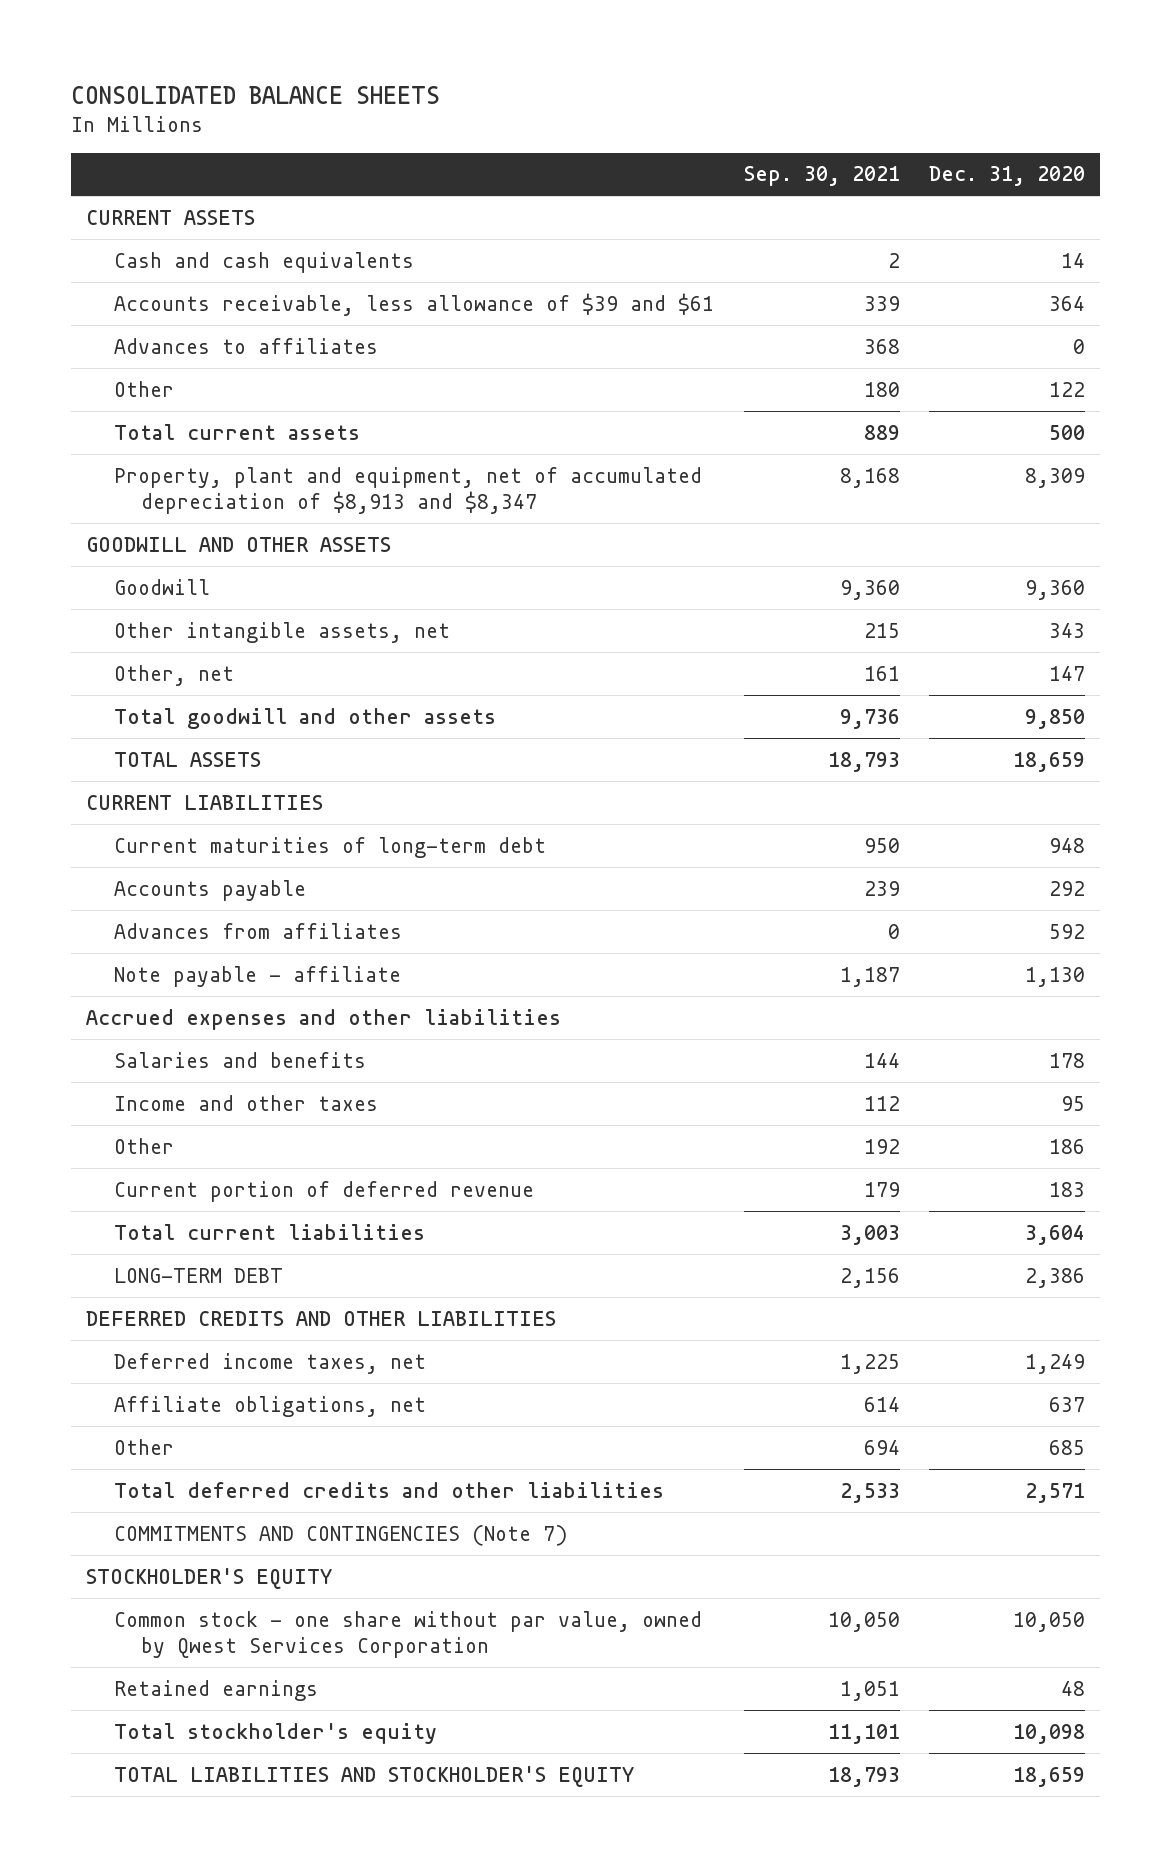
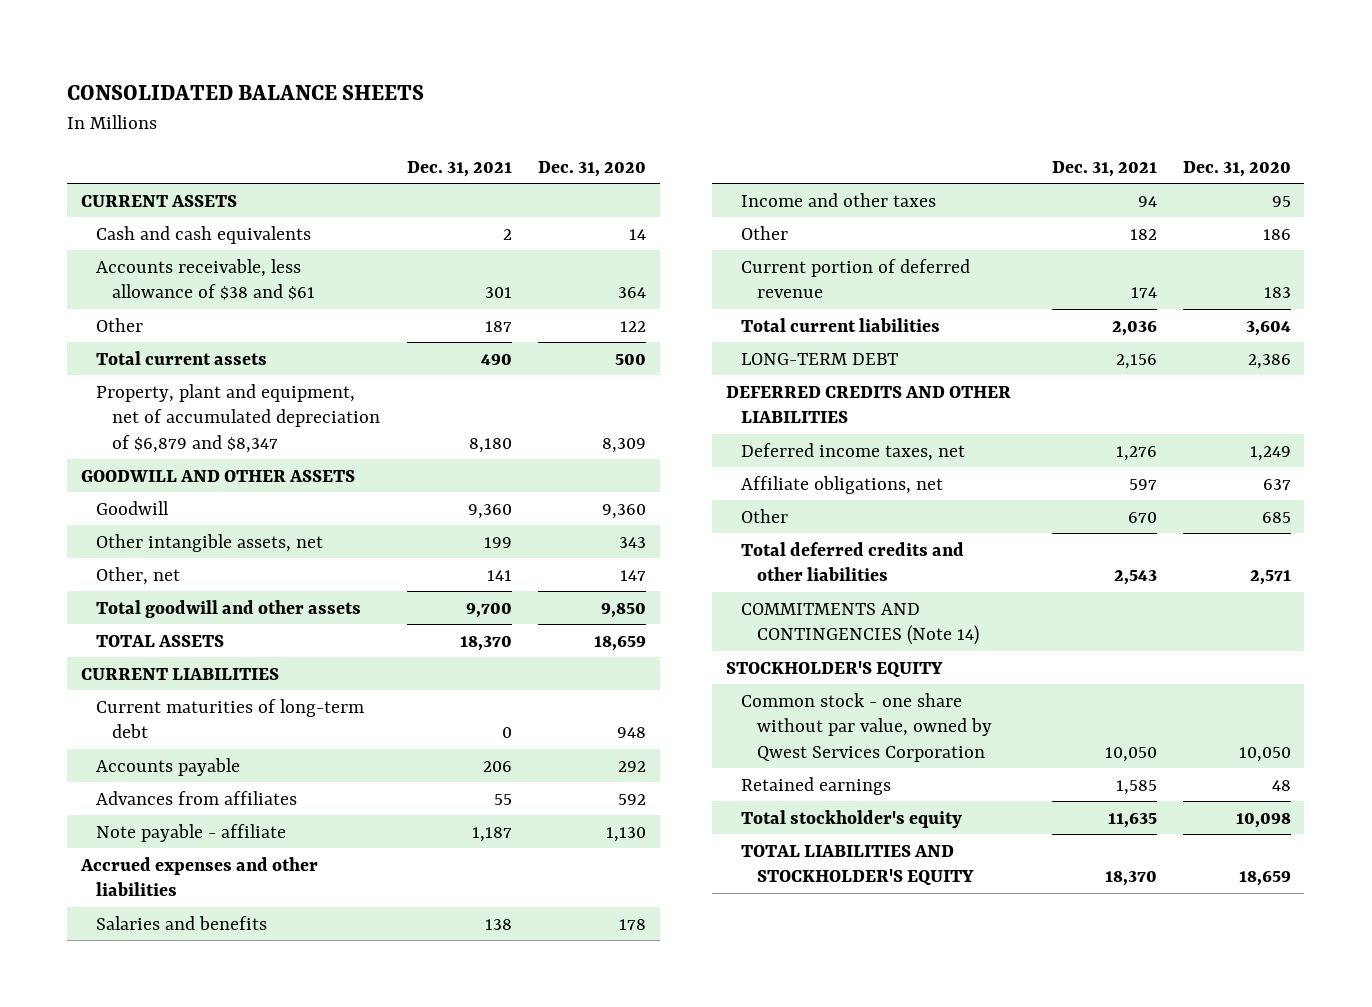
[743,166,900,187] Sep. 30, 2021 -> none
none -> [406,160,512,177] Dec. 31, 2021
[113,337,378,354] Advances to affiliates -> none
[113,292,714,316] Accounts receivable, less allowance of $39 and $61 -> [96,258,316,301] Accounts receivable, less allowance of $38 and $61
[113,466,702,515] Property, plant and equipment, net of accumulated depreciation of $8,913 and $8,347 -> [96,383,381,453] Property, plant and equipment, net of accumulated depreciation of $6,879 and $8,347
[113,1524,568,1546] COMMITMENTS AND CONTINGENCIES (Note 7) -> [741,602,980,646] COMMITMENTS AND CONTINGENCIES (Note 14)

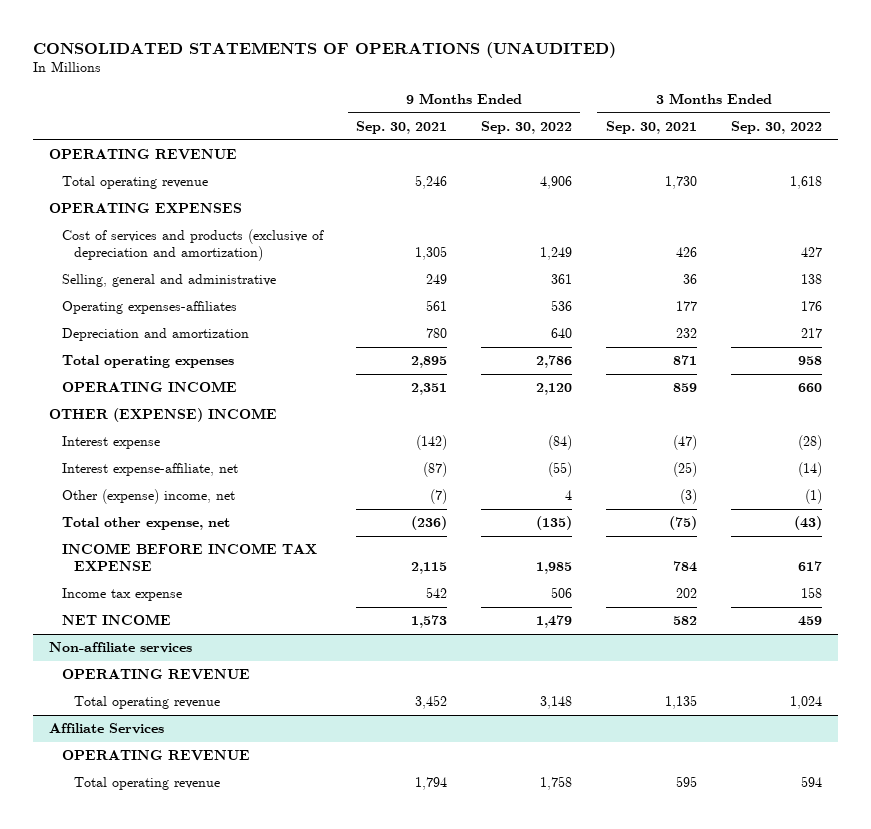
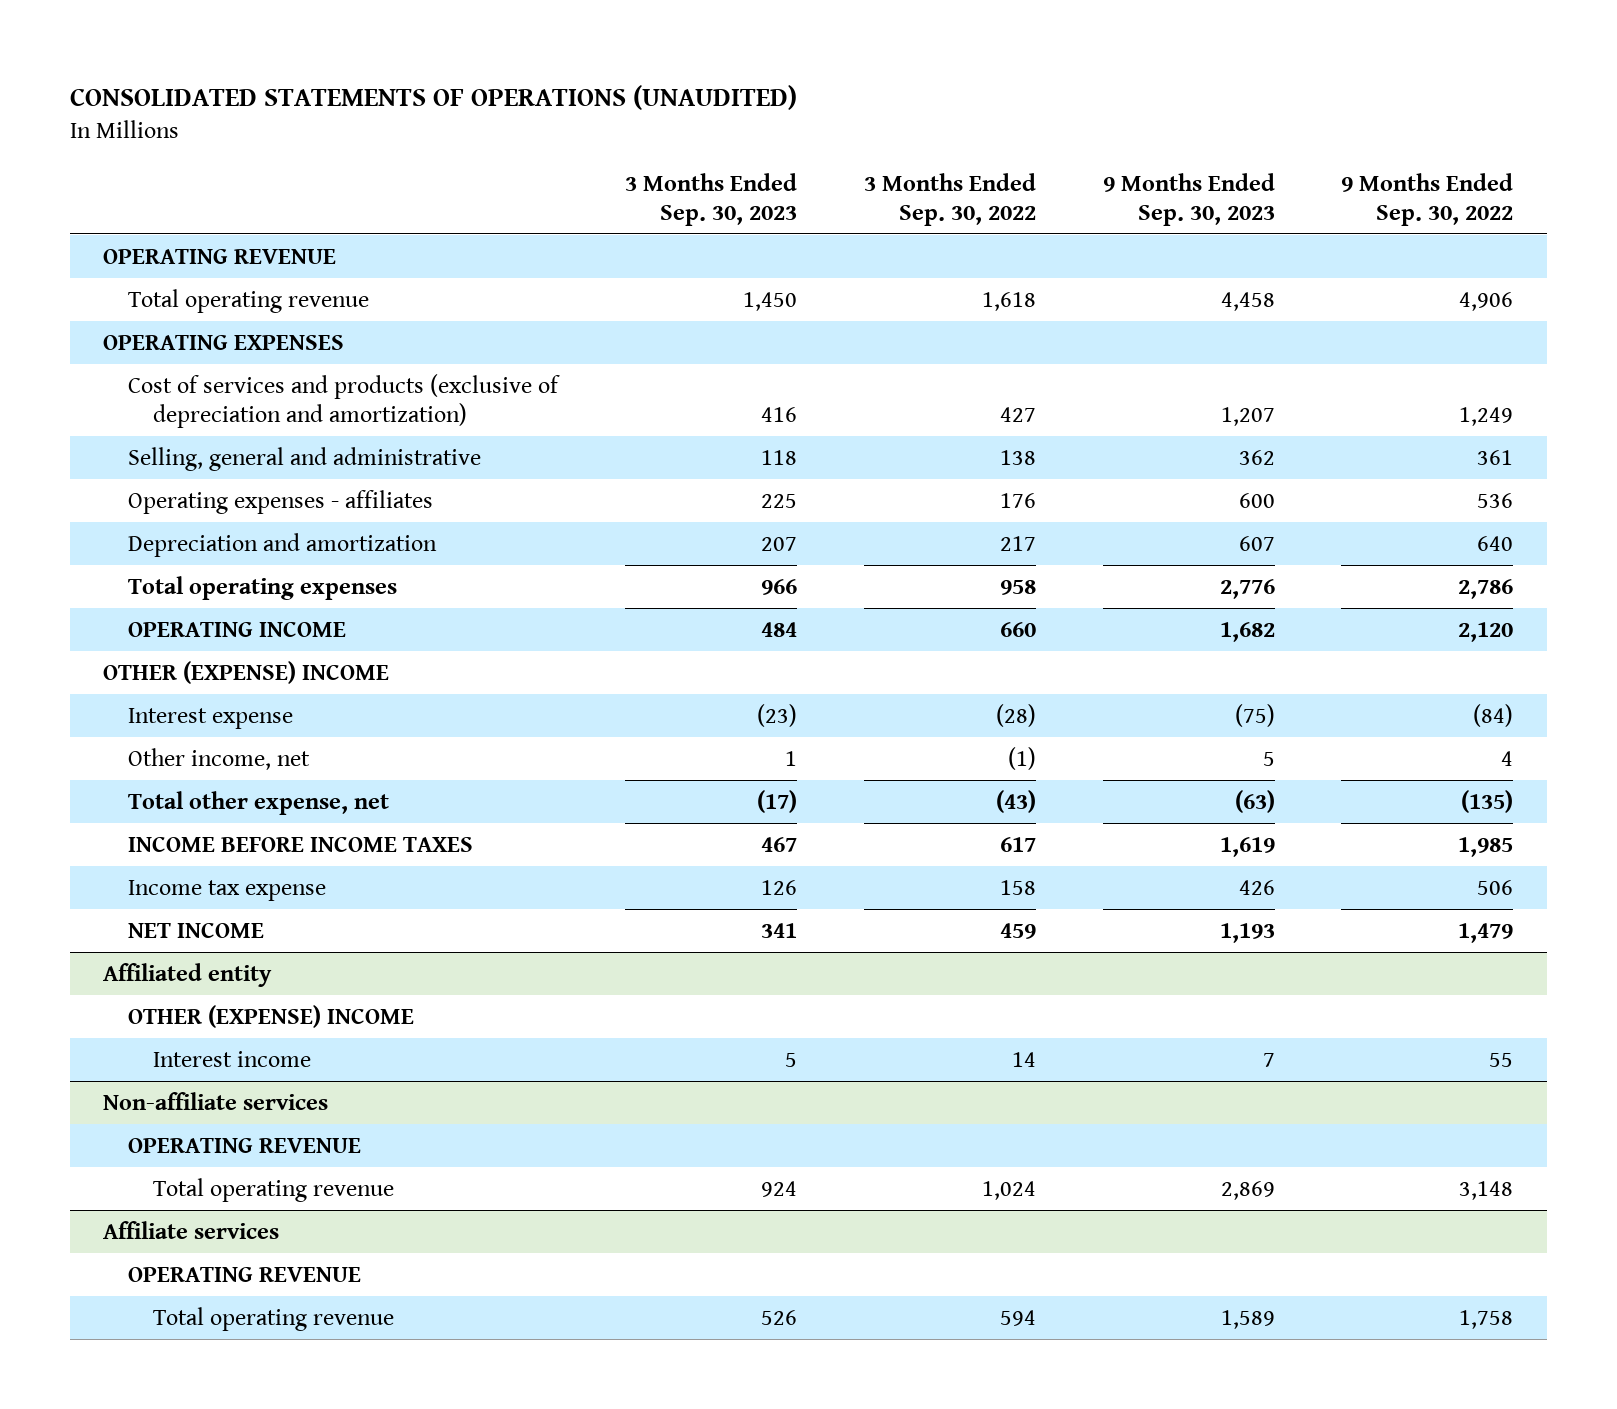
[356,120,448,134] Sep. 30, 2021 -> none
[605,120,697,134] Sep. 30, 2021 -> none
none -> [624,173,797,226] 3 Months Ended Sep. 30, 2023
none -> [1102,173,1275,226] 9 Months Ended Sep. 30, 2023
[61,301,237,315] Operating expenses-affiliates -> [128,490,434,515] Operating expenses - affiliates
[61,463,238,477] Interest expense-affiliate, net -> none
[61,489,235,505] Other (expense) income, net -> [128,748,311,771] Other income, net
[61,543,317,572] INCOME BEFORE INCOME TAX EXPENSE -> [128,837,474,853] INCOME BEFORE INCOME TAXES
none -> [103,963,273,988] Affiliated entity
none -> [128,1005,415,1029] OTHER (EXPENSE) INCOME
none -> [152,1051,311,1068] Interest income
[49,723,165,735] Affiliate Services -> [103,1221,280,1240] Affiliate services

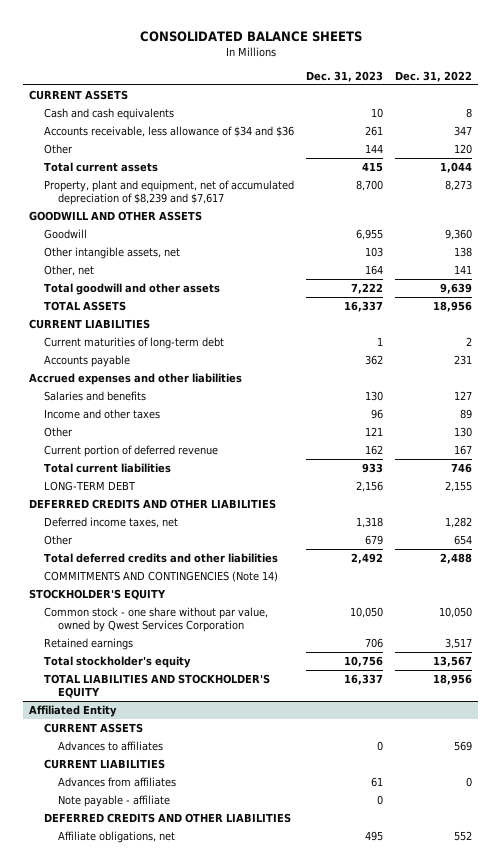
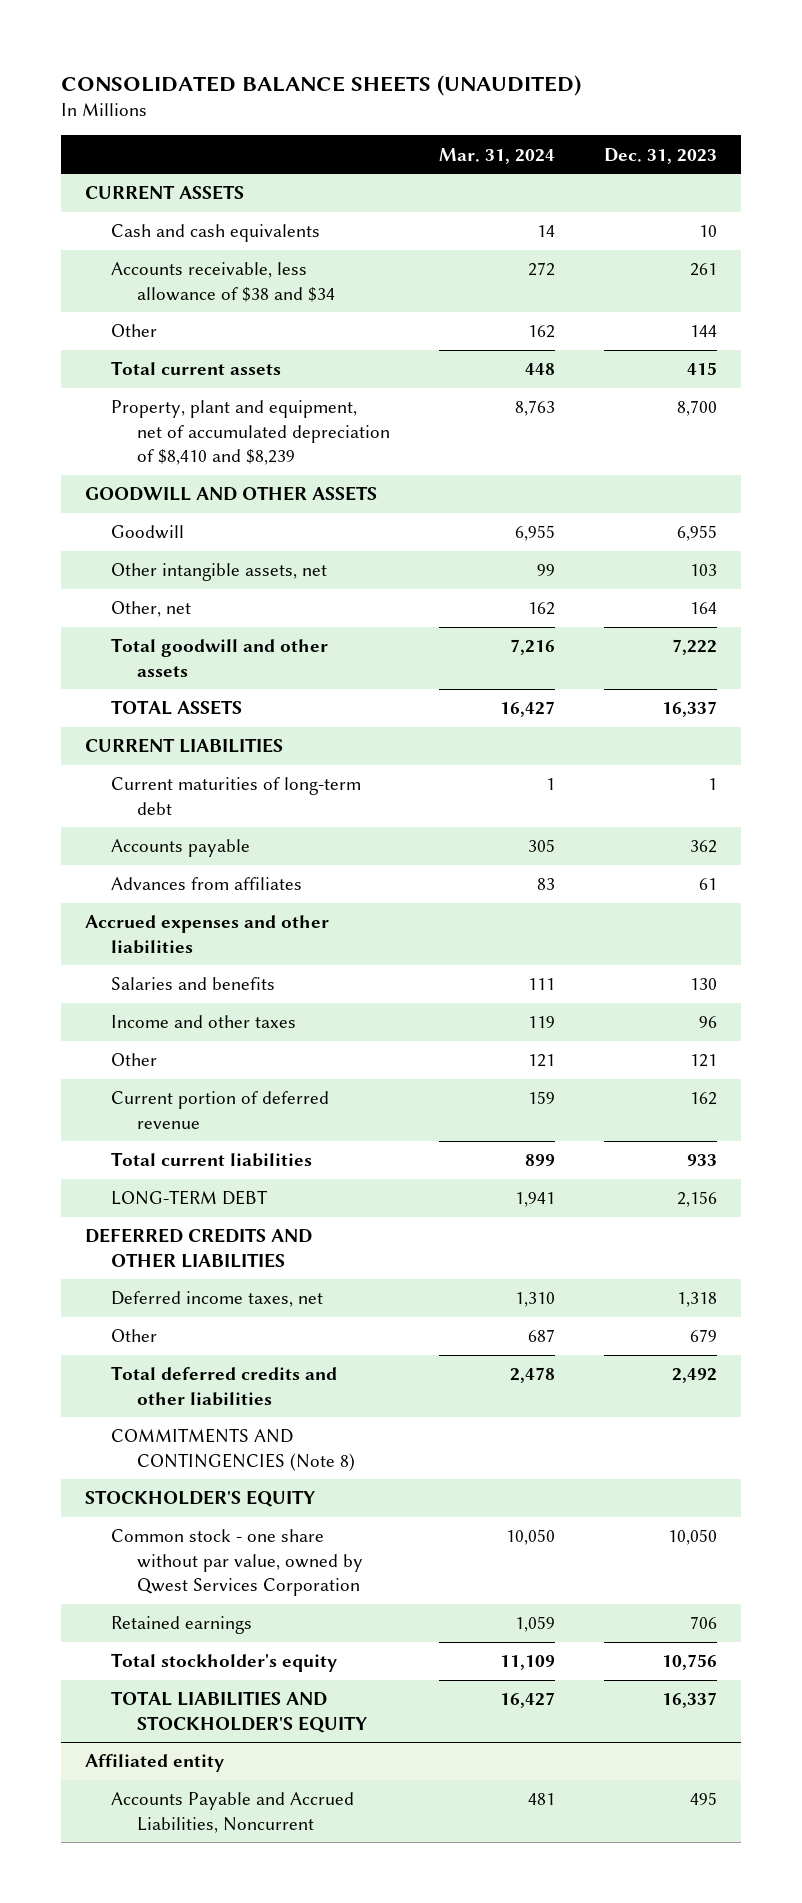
[139,30,362,42] CONSOLIDATED BALANCE SHEETS -> [61,74,582,96] CONSOLIDATED BALANCE SHEETS (UNAUDITED)
[395,70,473,82] Dec. 31, 2022 -> none
none -> [438,147,555,164] Mar. 31, 2024
[43,126,294,138] Accounts receivable, less allowance of $34 and $36 -> [111,262,336,302] Accounts receivable, less allowance of $38 and $34
[43,180,294,206] Property, plant and equipment, net of accumulated depreciation of $8,239 and $7,617 -> [111,400,391,466] Property, plant and equipment, net of accumulated depreciation of $8,410 and $8,239
none -> [111,877,303,891] Advances from affiliates
[43,571,278,583] COMMITMENTS AND CONTINGENCIES (Note 14) -> [111,1428,356,1471] COMMITMENTS AND CONTINGENCIES (Note 8)
[43,723,143,734] CURRENT ASSETS -> none
[58,741,164,752] Advances to affiliates -> none
[43,759,165,770] CURRENT LIABILITIES -> none
[58,777,177,788] Advances from affiliates -> none
[58,795,171,808] Note payable - affiliate -> none
[43,813,291,824] DEFERRED CREDITS AND OTHER LIABILITIES -> none
[29,705,118,718] Affiliated Entity -> [85,1754,225,1773] Affiliated entity
[58,831,176,844] Affiliate obligations, net -> [111,1792,355,1833] Accounts Payable and Accrued Liabilities, Noncurrent

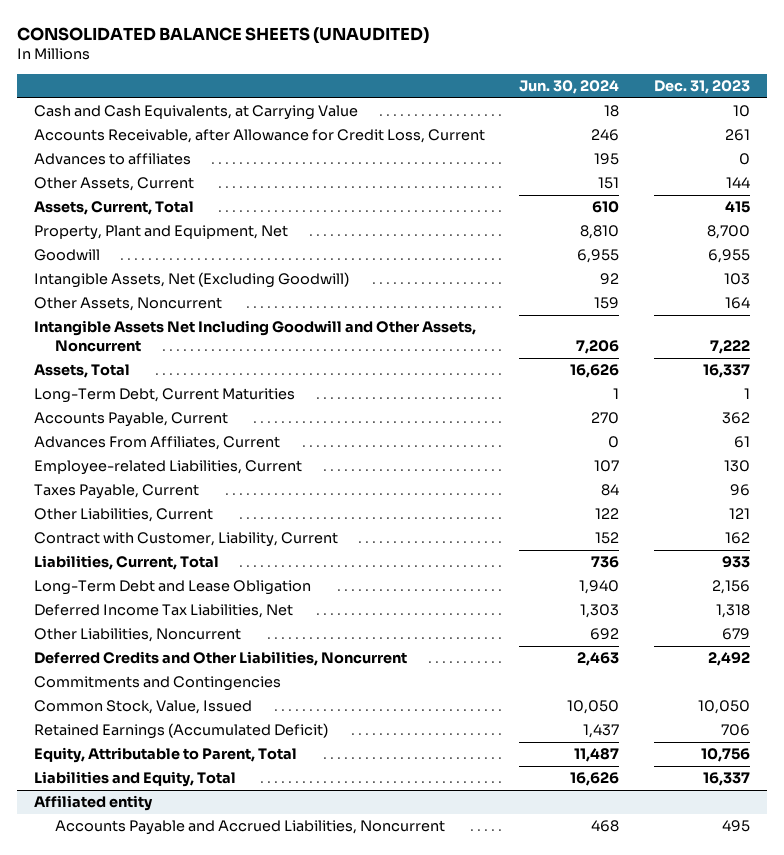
[438,147,555,164] Mar. 31, 2024 -> none
none -> [519,79,620,94] Jun. 30, 2024
[85,185,245,201] CURRENT ASSETS -> none
[85,486,378,502] GOODWILL AND OTHER ASSETS -> none
[111,224,321,243] Cash and cash equivalents -> [34,105,359,121] Cash and Cash Equivalents, at Carrying Value
[111,262,336,302] Accounts receivable, less allowance of $38 and $34 -> [34,129,486,144] Accounts Receivable, after Allowance for Credit Loss, Current
none -> [34,153,192,166] Advances to affiliates
[111,324,158,338] Other -> [34,177,195,192] Other Assets, Current
[111,361,282,376] Total current assets -> [34,201,195,216] Assets, Current, Total
[111,400,391,466] Property, plant and equipment, net of accumulated depreciation of $8,410 and $8,239 -> [34,225,289,241] Property, Plant and Equipment, Net
[85,738,284,754] CURRENT LIABILITIES -> none
[85,915,330,954] Accrued expenses and other liabilities -> none
[85,1228,313,1268] DEFERRED CREDITS AND OTHER LIABILITIES -> none
[85,1490,316,1508] STOCKHOLDER'S EQUITY -> none
[111,563,328,582] Other intangible assets, net -> [34,272,350,289] Intangible Assets, Net (Excluding Goodwill)
[111,601,192,618] Other, net -> [34,297,223,312] Other Assets, Noncurrent
[111,638,329,677] Total goodwill and other assets -> [34,320,477,353] Intangible Assets Net Including Goodwill and Other Assets, Noncurrent
[111,700,243,716] TOTAL ASSETS -> [34,364,131,379] Assets, Total
[111,777,362,815] Current maturities of long-term debt -> [34,388,296,404] Long-Term Debt, Current Maturities
[111,839,251,858] Accounts payable -> [34,412,229,428] Accounts Payable, Current
[111,877,303,891] Advances from affiliates -> [34,436,281,451] Advances From Affiliates, Current
[111,977,276,991] Salaries and benefits -> [34,460,303,476] Employee-related Liabilities, Current
[111,1015,297,1029] Income and other taxes -> [34,484,200,500] Taxes Payable, Current
[111,1053,158,1067] Other -> [34,508,214,523] Other Liabilities, Current
[111,1091,330,1129] Current portion of deferred revenue -> [34,532,339,548] Contract with Customer, Liability, Current
[111,1152,313,1168] Total current liabilities -> [34,555,220,571] Liabilities, Current, Total
[111,1190,268,1206] LONG-TERM DEBT -> [34,580,312,596] Long-Term Debt and Lease Obligation
[111,1291,324,1308] Deferred income taxes, net -> [34,604,294,619] Deferred Income Tax Liabilities, Net
[111,1329,158,1343] Other -> [34,628,242,643] Other Liabilities, Noncurrent
[111,1366,338,1406] Total deferred credits and other liabilities -> [34,651,408,667] Deferred Credits and Other Liabilities, Noncurrent
[111,1428,356,1471] COMMITMENTS AND CONTINGENCIES (Note 8) -> [34,676,282,692] Commitments and Contingencies
[111,1529,364,1597] Common stock - one share without par value, owned by Qwest Services Corporation -> [34,700,253,715] Common Stock, Value, Issued
[111,1616,253,1635] Retained earnings -> [34,723,329,740] Retained Earnings (Accumulated Deficit)
[111,1653,338,1673] Total stockholder's equity -> [34,747,298,764] Equity, Attributable to Parent, Total
[111,1691,368,1733] TOTAL LIABILITIES AND STOCKHOLDER'S EQUITY -> [34,771,237,788] Liabilities and Equity, Total

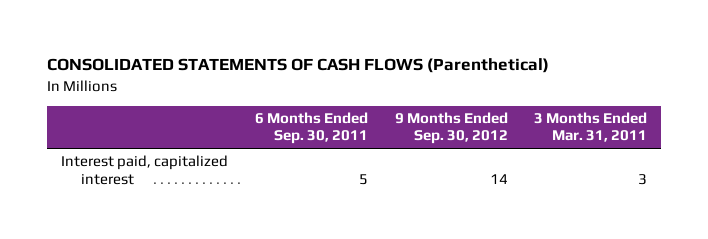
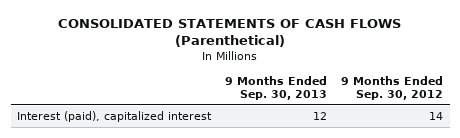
[254,111,368,145] 6 Months Ended Sep. 30, 2011 -> none
[534,111,648,143] 3 Months Ended Mar. 31, 2011 -> none
none -> [225,76,328,101] 9 Months Ended Sep. 30, 2013
[60,155,228,185] Interest paid, capitalized interest -> [17,111,213,123] Interest (paid), capitalized interest

